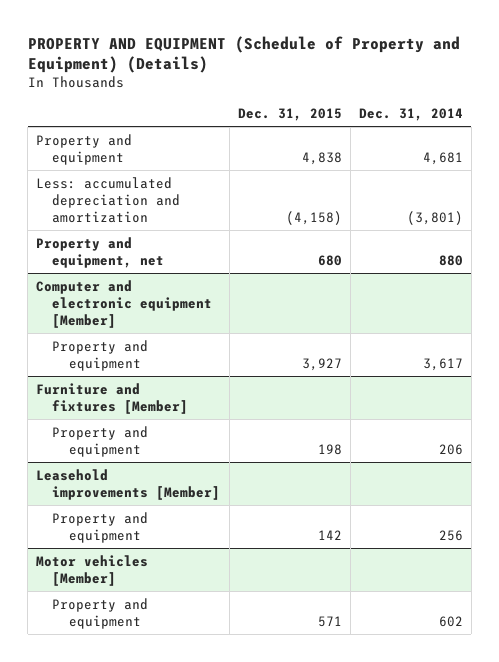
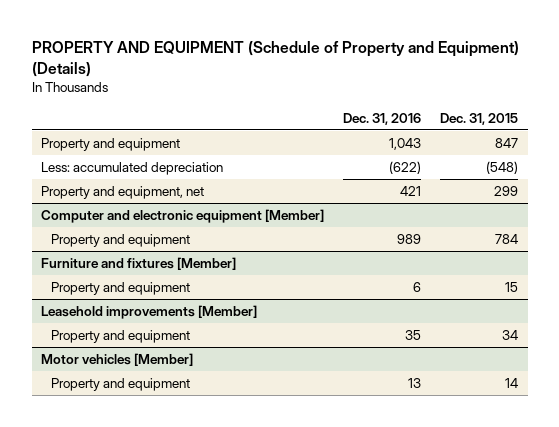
[358,108,463,122] Dec. 31, 2014 -> none
none -> [343,112,422,125] Dec. 31, 2016
[301,151,342,165] 4,838 -> [495,138,519,149] 847
[36,176,181,224] Less: accumulated depreciation and amortization -> [41,162,224,176] Less: accumulated depreciation
[285,211,342,226] (4,158) -> [486,161,519,175] (548)
[317,254,342,266] 680 -> [494,186,519,197] 299
[301,357,342,371] 3,927 -> [495,234,519,245] 784
[317,443,342,455] 198 -> [505,282,519,293] 15
[317,529,342,540] 142 -> [502,330,519,341] 34
[317,615,342,627] 571 -> [505,378,519,389] 14

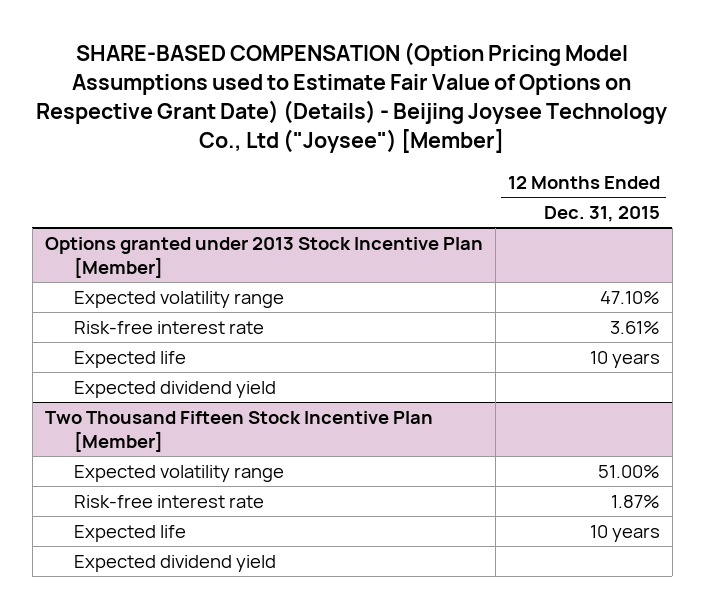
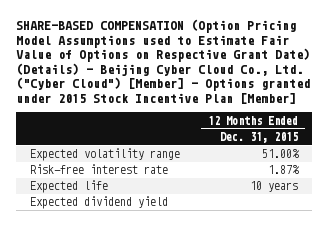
[36,42,668,154] SHARE-BASED COMPENSATION (Option Pricing Model Assumptions used to Estimate Fair Value of Options on Respective Grant Date) (Details) - Beijing Joysee Technology Co., Ltd ("Joysee") [Member] -> [15,19,310,104] SHARE-BASED COMPENSATION (Option Pricing Model Assumptions used to Estimate Fair Value of Options on Respective Grant Date) (Details) - Beijing Cyber Cloud Co., Ltd. ("Cyber Cloud") [Member] - Options granted under 2015 Stock Incentive Plan [Member]
[44,237,483,279] Options granted under 2013 Stock Incentive Plan [Member] -> none
[73,291,284,309] Expected volatility range -> none
[73,321,264,335] Risk-free interest rate -> none
[73,351,186,369] Expected life -> none
[73,381,276,399] Expected dividend yield -> none
[44,411,433,453] Two Thousand Fifteen Stock Incentive Plan [Member] -> none

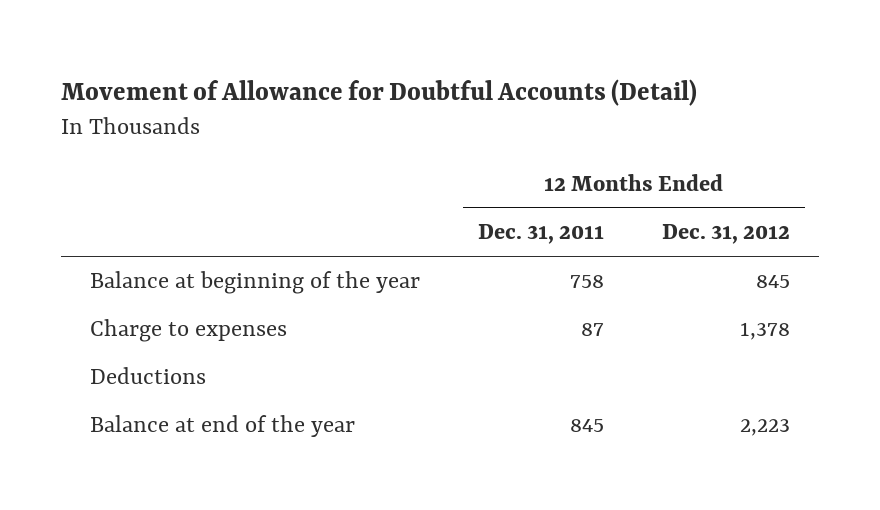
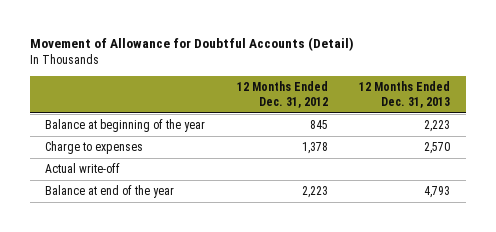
[477,224,604,245] Dec. 31, 2011 -> none
none -> [359,80,451,108] 12 Months Ended Dec. 31, 2013
[89,367,206,385] Deductions -> [45,163,121,174] Actual write-off

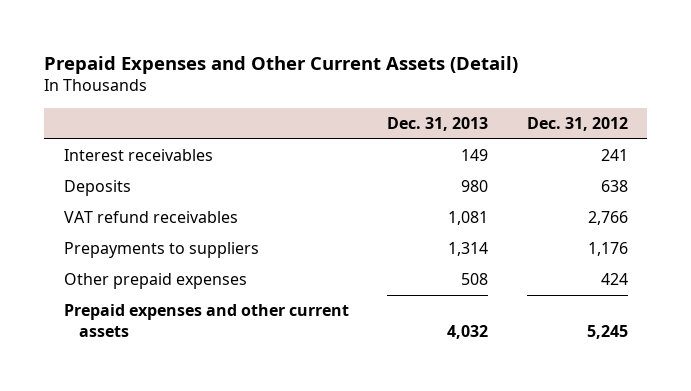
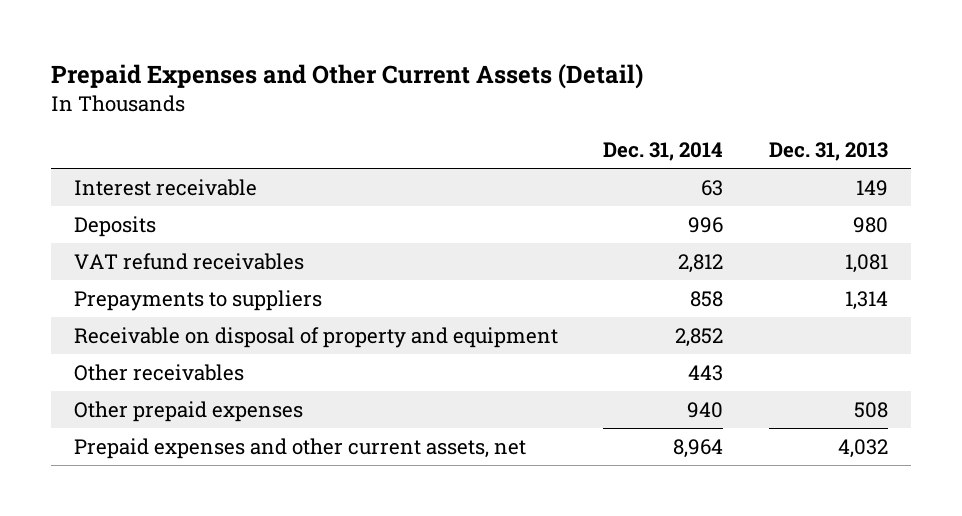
[526,117,628,132] Dec. 31, 2012 -> none
none -> [603,142,724,162] Dec. 31, 2014
[63,149,213,162] Interest receivables -> [73,178,257,196] Interest receivable
none -> [73,326,558,348] Receivable on disposal of property and equipment
none -> [73,363,244,381] Other receivables
[63,304,349,337] Prepaid expenses and other current assets -> [73,437,526,459] Prepaid expenses and other current assets, net

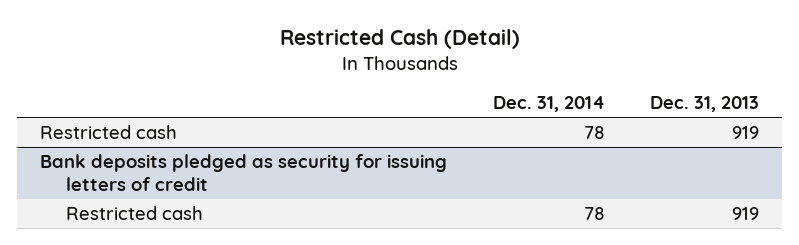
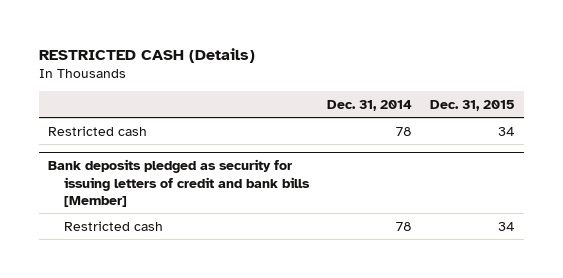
[279,29,520,50] Restricted Cash (Detail) -> [38,47,255,63] RESTRICTED CASH (Details)
[650,96,760,113] Dec. 31, 2013 -> none
none -> [430,99,516,111] Dec. 31, 2015
[39,154,447,191] Bank deposits pledged as security for issuing letters of credit -> [47,159,311,207] Bank deposits pledged as security for issuing letters of credit and bank bills [Member]

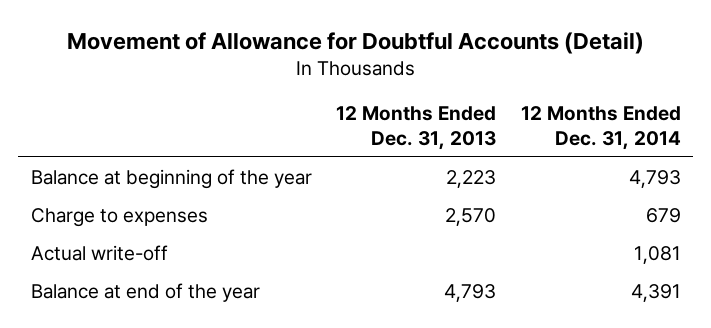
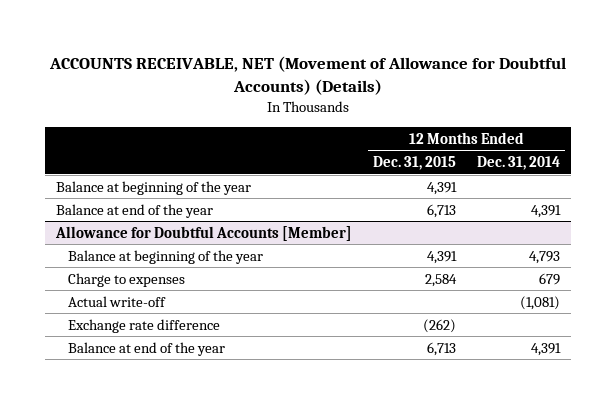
[66,31,644,54] Movement of Allowance for Doubtful Accounts (Detail) -> [49,55,567,95] ACCOUNTS RECEIVABLE, NET (Movement of Allowance for Doubtful Accounts) (Details)
[336,106,497,150] 12 Months Ended Dec. 31, 2013 -> none
none -> [373,156,457,171] Dec. 31, 2015
none -> [55,180,251,195] Balance at beginning of the year
none -> [55,203,213,218] Balance at end of the year
none -> [54,225,352,241] Allowance for Doubtful Accounts [Member]
[633,246,681,265] 1,081 -> [520,295,561,310] (1,081)
none -> [67,318,220,333] Exchange rate difference

